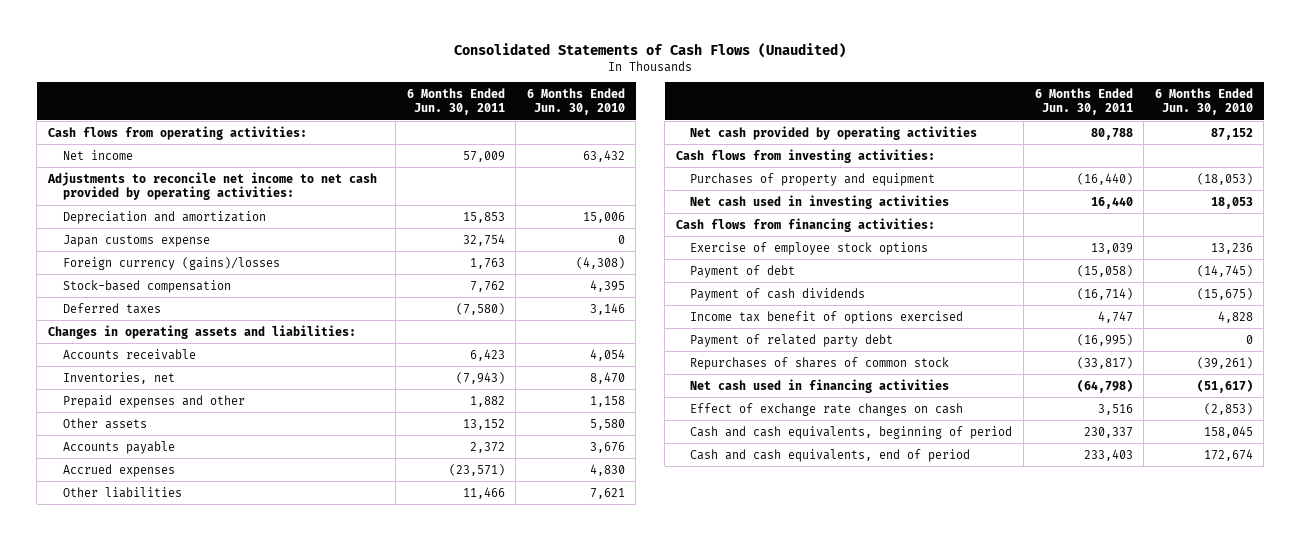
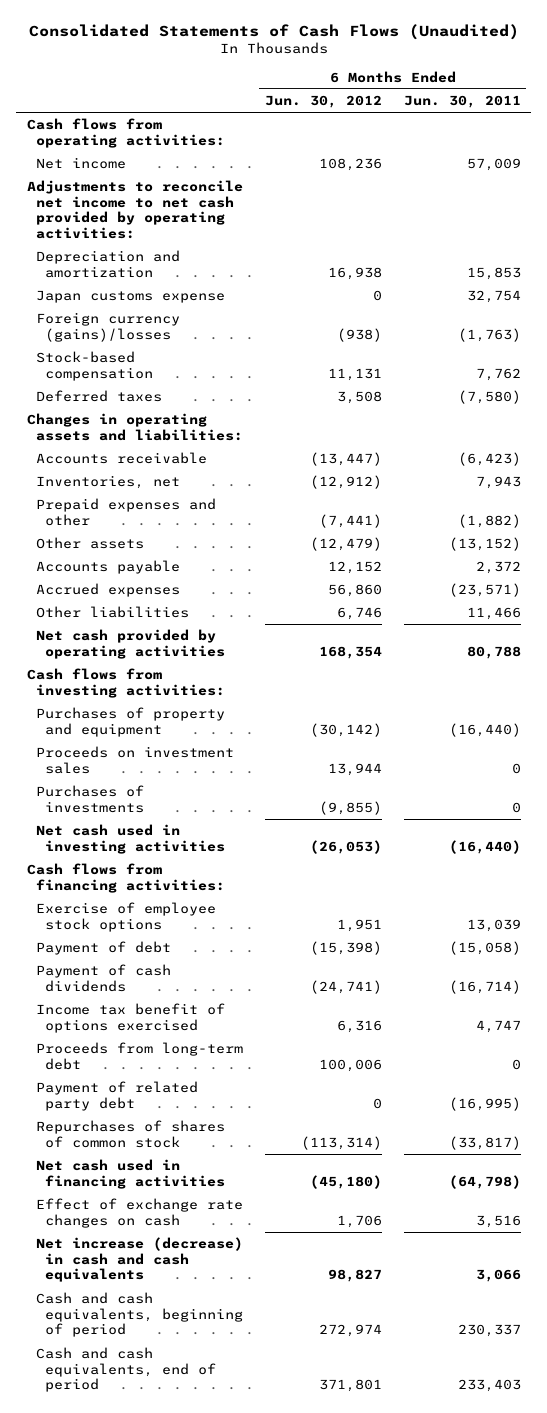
[526,87,625,116] 6 Months Ended Jun. 30, 2010 -> none
none -> [264,94,382,108] Jun. 30, 2012
[469,257,505,269] 1,763 -> [457,327,521,342] (1,763)
[469,348,505,361] 6,423 -> [457,452,521,467] (6,423)
[455,371,505,384] (7,943) -> [475,476,521,490] 7,943
[469,395,505,407] 1,882 -> [457,513,521,528] (1,882)
[462,418,505,430] 13,152 -> [448,537,521,552] (13,152)
none -> [35,746,234,774] Proceeds on investment sales
none -> [35,785,145,813] Purchases of investments
[1090,196,1133,209] 16,440 -> [448,839,521,854] (16,440)
none -> [35,1042,243,1070] Proceeds from long-term debt
none -> [35,1237,243,1283] Net increase (decrease) in cash and cash equivalents

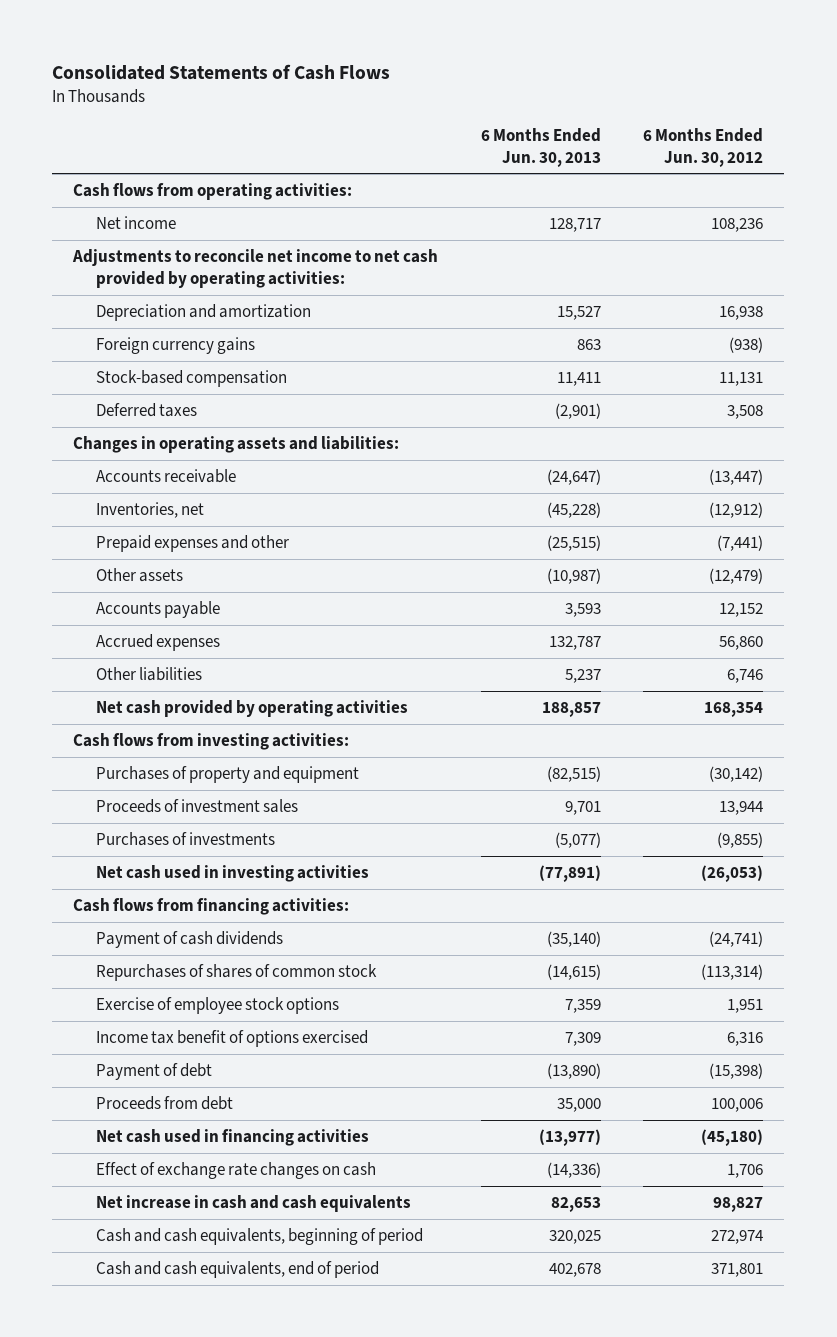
[28,23,519,40] Consolidated Statements of Cash Flows (Unaudited) -> [52,63,391,80] Consolidated Statements of Cash Flows
[403,94,521,108] Jun. 30, 2011 -> none
none -> [480,127,601,167] 6 Months Ended Jun. 30, 2013
[35,290,225,304] Japan customs expense -> none
[35,312,180,342] Foreign currency (gains)/losses -> [96,337,256,355] Foreign currency gains
[35,746,234,774] Proceeds on investment sales -> [96,799,299,814] Proceeds of investment sales
[35,1042,243,1070] Proceeds from long-term debt -> none
[35,1081,198,1111] Payment of related party debt -> none
[35,902,216,932] Exercise of employee stock options -> [96,997,340,1015] Exercise of employee stock options
[35,1003,225,1033] Income tax benefit of options exercised -> [96,1030,369,1048] Income tax benefit of options exercised
[35,941,171,956] Payment of debt -> [96,1063,213,1081] Payment of debt
none -> [96,1096,234,1111] Proceeds from debt
[35,1237,243,1283] Net increase (decrease) in cash and cash equivalents -> [96,1195,412,1213] Net increase in cash and cash equivalents

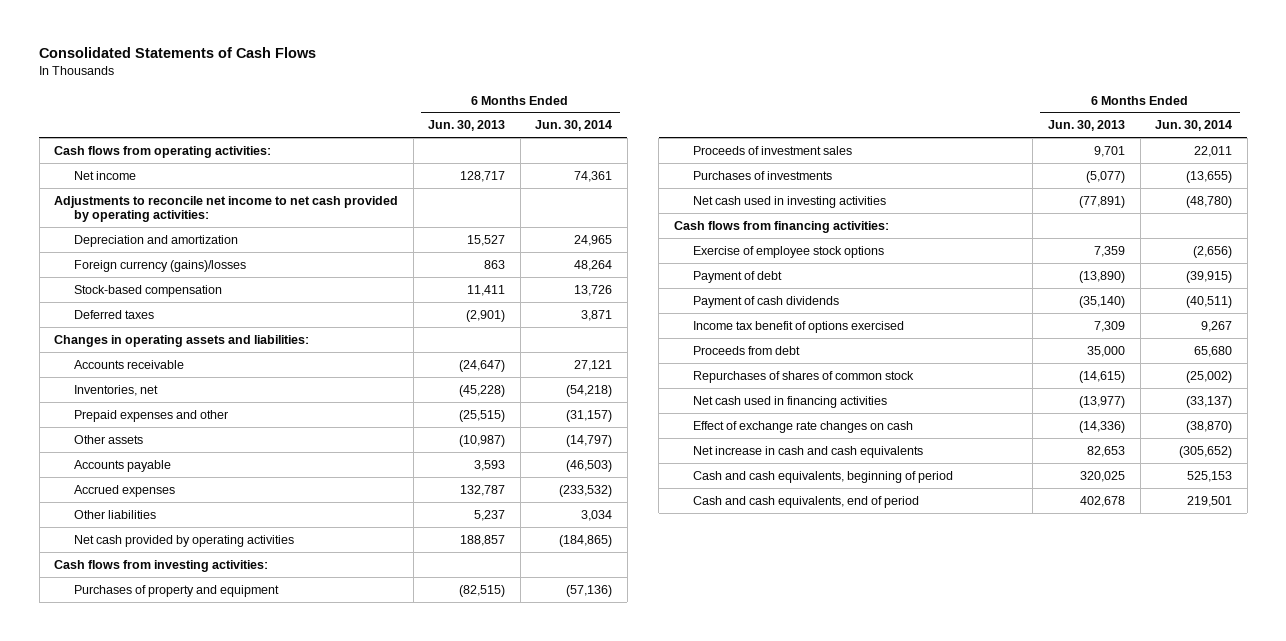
[643,127,764,167] 6 Months Ended Jun. 30, 2012 -> none
none -> [535,120,613,132] Jun. 30, 2014
[96,337,256,355] Foreign currency gains -> [73,259,246,272] Foreign currency (gains)/losses
[96,931,284,949] Payment of cash dividends -> [693,295,840,308] Payment of cash dividends
[96,1030,369,1048] Income tax benefit of options exercised -> [693,320,905,333] Income tax benefit of options exercised
[96,964,378,982] Repurchases of shares of common stock -> [693,370,915,383] Repurchases of shares of common stock

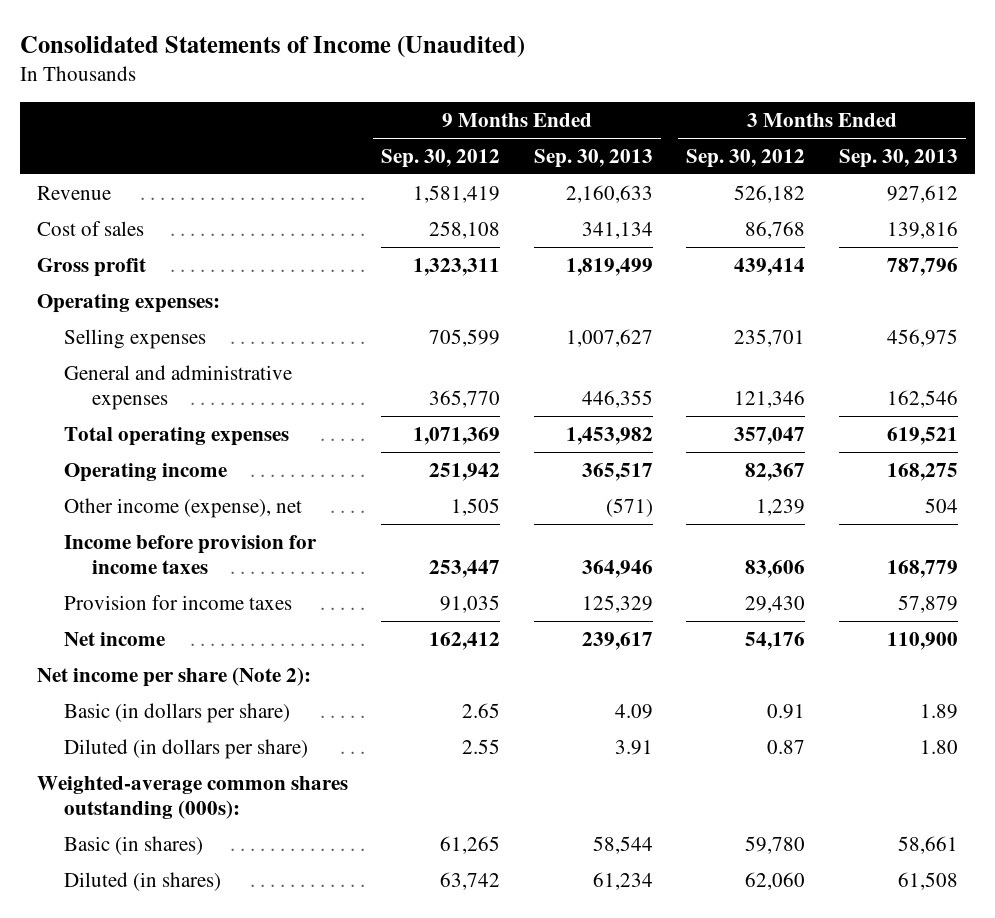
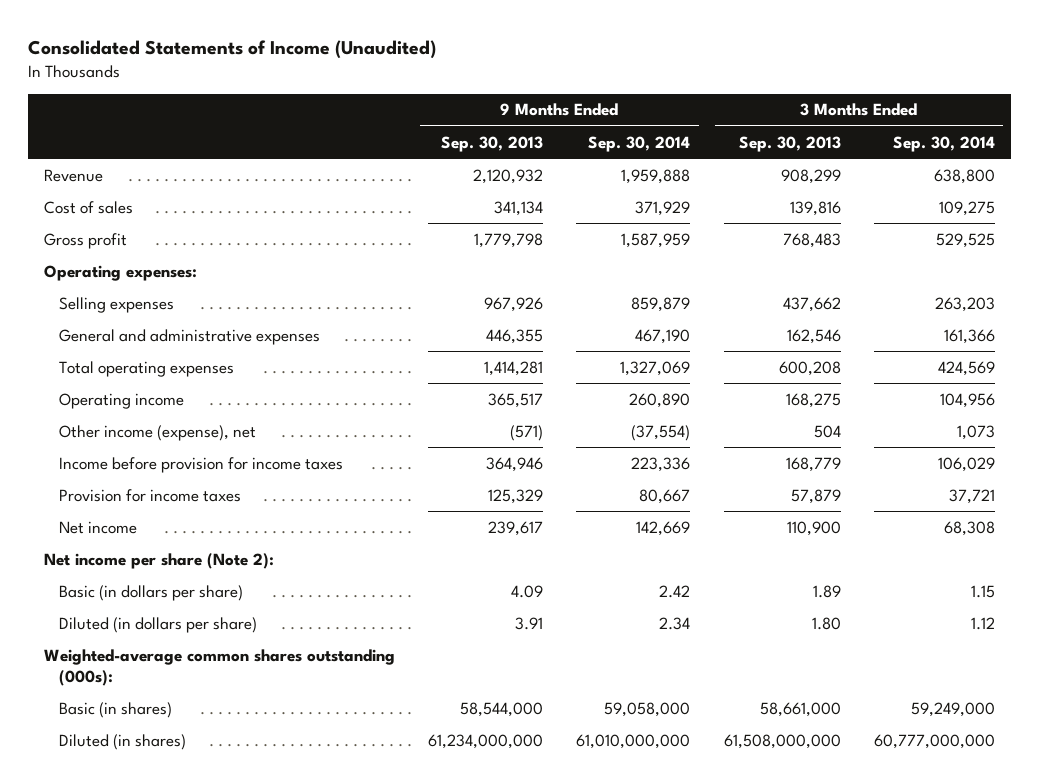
[381,148,501,168] Sep. 30, 2012 -> none
[686,148,806,168] Sep. 30, 2012 -> none
none -> [588,135,691,152] Sep. 30, 2014
none -> [892,135,995,152] Sep. 30, 2014
[565,184,653,203] 2,160,633 -> [473,168,544,184] 2,120,932
[886,184,958,203] 927,612 -> [780,168,841,184] 908,299
[565,257,653,276] 1,819,499 -> [474,232,544,248] 1,779,798
[886,257,958,276] 787,796 -> [782,232,841,248] 768,483
[565,328,653,347] 1,007,627 -> [484,296,544,312] 967,926
[886,328,958,347] 456,975 -> [782,296,841,312] 437,662
[565,426,653,445] 1,453,982 -> [484,360,544,376] 1,414,281
[886,426,958,445] 619,521 -> [778,360,841,376] 600,208
[592,835,653,854] 58,544 -> [460,701,544,717] 58,544,000
[897,835,958,854] 58,661 -> [759,701,841,717] 58,661,000
[592,871,653,890] 61,234 -> [428,733,544,749] 61,234,000,000
[897,871,958,890] 61,508 -> [723,733,841,749] 61,508,000,000

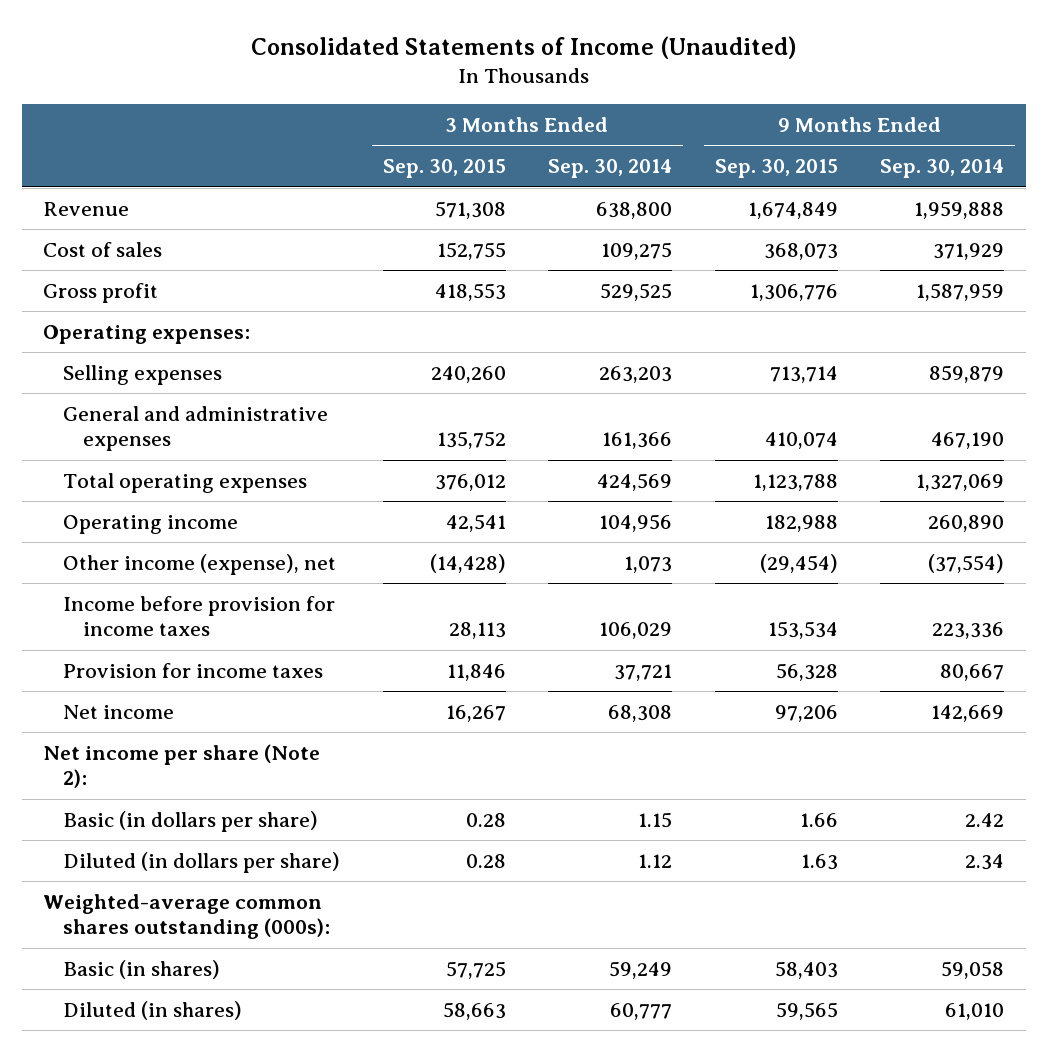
[441,135,544,152] Sep. 30, 2013 -> none
[738,135,841,152] Sep. 30, 2013 -> none
none -> [382,159,506,179] Sep. 30, 2015
none -> [714,159,838,179] Sep. 30, 2015
[604,701,691,717] 59,058,000 -> [941,960,1005,979] 59,058
[910,701,995,717] 59,249,000 -> [609,960,673,979] 59,249
[576,733,691,749] 61,010,000,000 -> [945,1002,1005,1020] 61,010
[873,733,995,749] 60,777,000,000 -> [610,1002,673,1020] 60,777

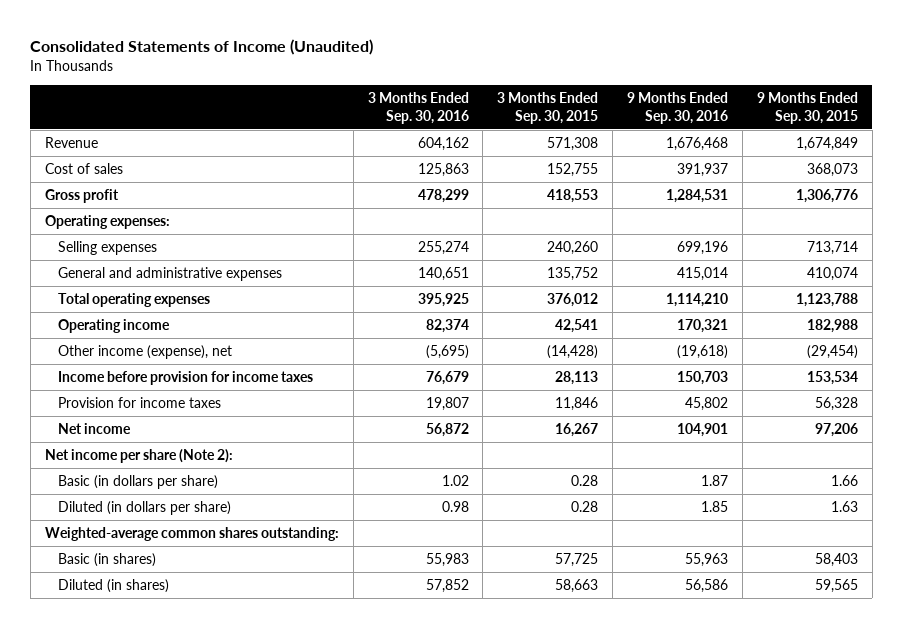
[548,159,673,179] Sep. 30, 2014 -> none
[880,159,1005,179] Sep. 30, 2014 -> none
none -> [367,91,469,124] 3 Months Ended Sep. 30, 2016
none -> [627,91,729,124] 9 Months Ended Sep. 30, 2016
[43,893,331,940] Weighted-average common shares outstanding (000s): -> [44,526,339,541] Weighted-average common shares outstanding:

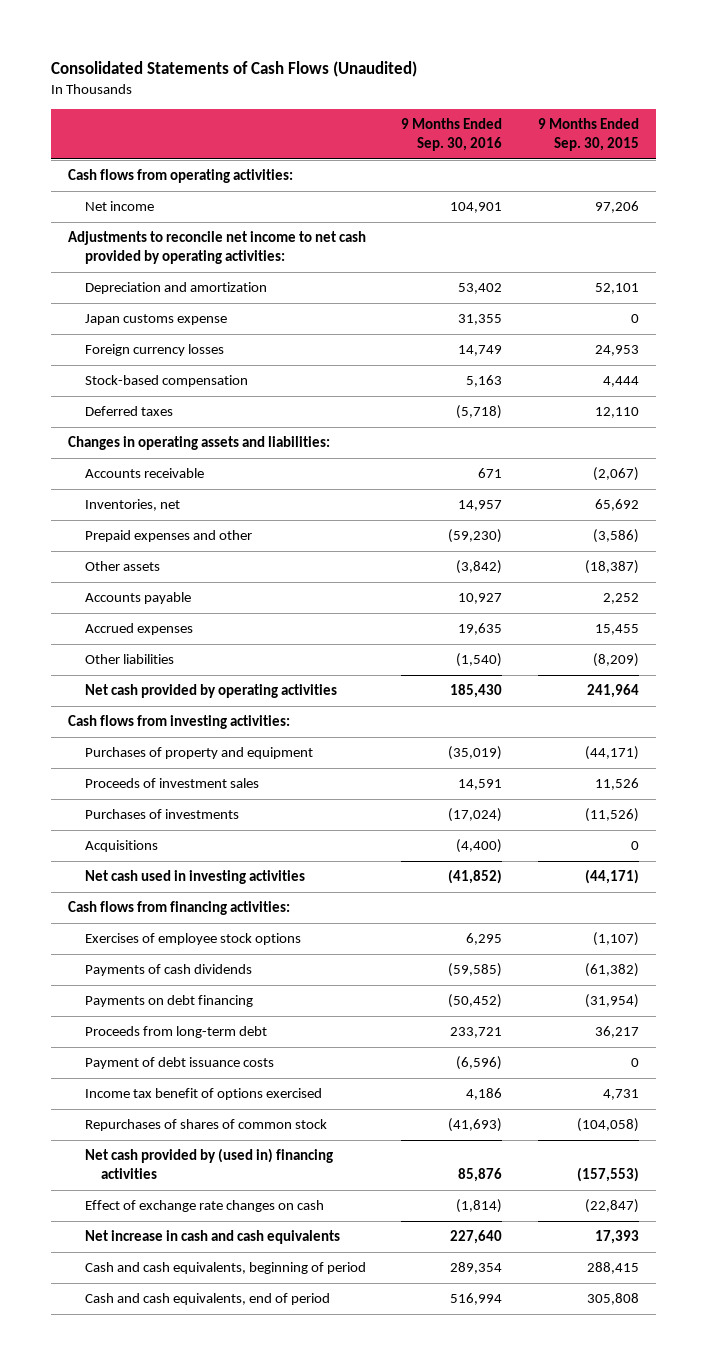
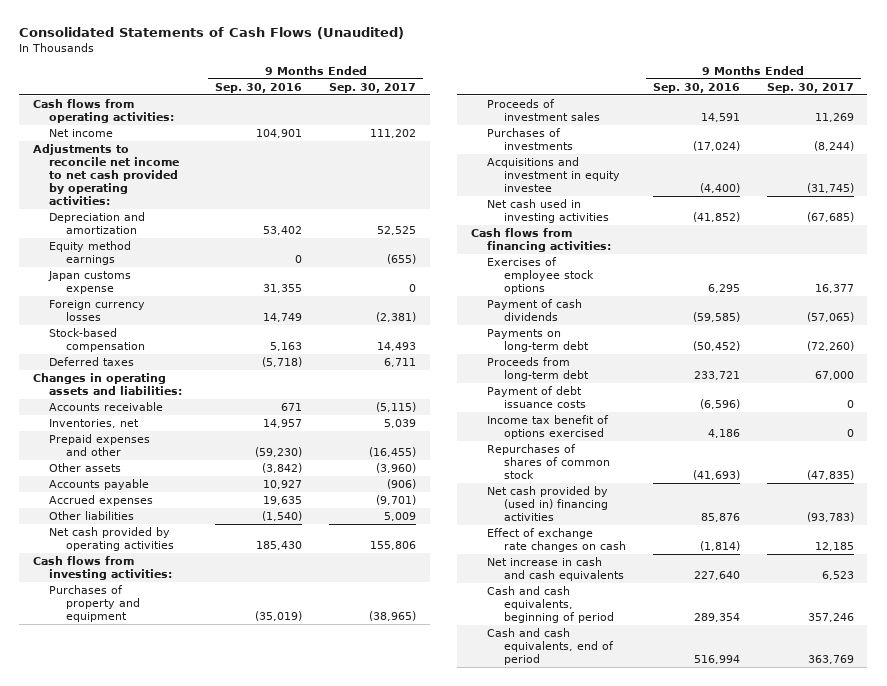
[537,118,639,152] 9 Months Ended Sep. 30, 2015 -> none
none -> [329,82,417,93] Sep. 30, 2017
none -> [49,241,132,265] Equity method earnings
[84,840,158,853] Acquisitions -> [487,157,620,192] Acquisitions and investment in equity investee
[84,964,252,977] Payments of cash dividends -> [487,299,583,321] Payment of cash dividends
[84,995,253,1008] Payments on debt financing -> [487,329,589,352] Payments on long-term debt

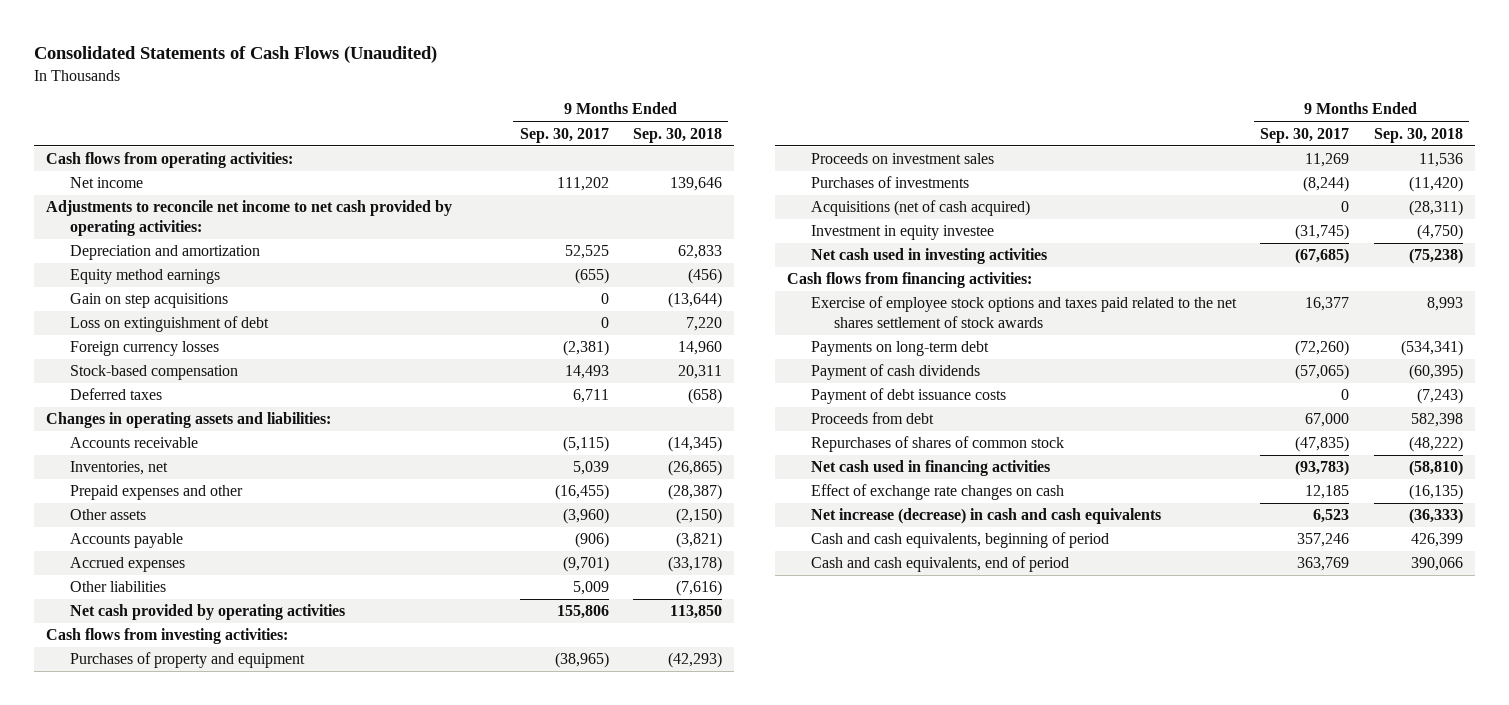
[215,82,303,93] Sep. 30, 2016 -> none
none -> [633,127,723,143] Sep. 30, 2018
[48,271,132,294] Japan customs expense -> none
none -> [69,293,228,309] Gain on step acquisitions
none -> [69,316,269,333] Loss on extinguishment of debt
[487,99,600,121] Proceeds of investment sales -> [810,153,994,165] Proceeds on investment sales
none -> [810,200,1030,217] Acquisitions (net of cash acquired)
[487,157,620,192] Acquisitions and investment in equity investee -> [810,225,994,241] Investment in equity investee
[487,257,594,294] Exercises of employee stock options -> [810,296,1237,328] Exercise of employee stock options and taxes paid related to the net shares settlement of stock awards
[487,357,589,381] Proceeds from long-term debt -> none
[487,299,583,321] Payment of cash dividends -> [810,364,980,381] Payment of cash dividends
[487,415,610,439] Income tax benefit of options exercised -> none
none -> [810,412,934,425] Proceeds from debt
[487,486,609,521] Net cash provided by (used in) financing activities -> [810,460,1050,477] Net cash used in financing activities
[487,557,624,581] Net increase in cash and cash equivalents -> [810,508,1161,525] Net increase (decrease) in cash and cash equivalents

